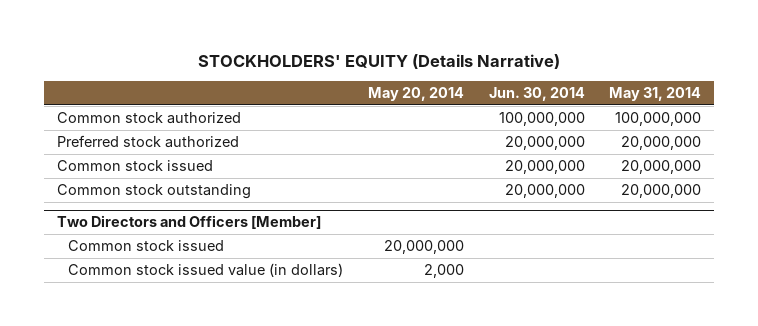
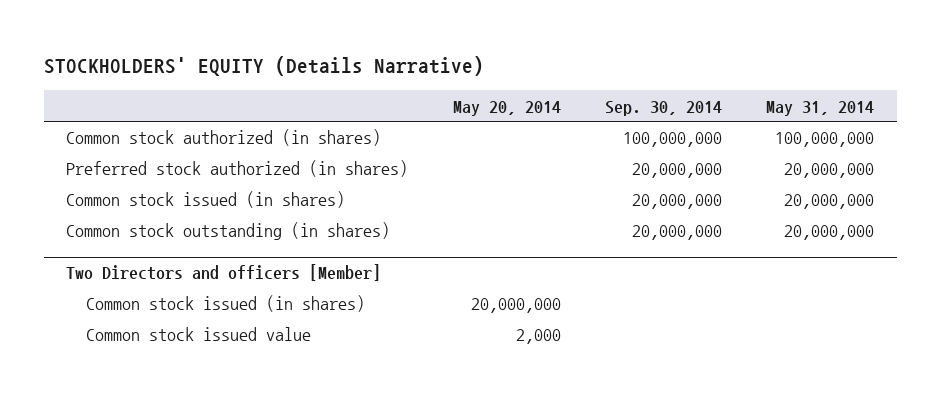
[488,86,585,101] Jun. 30, 2014 -> none
none -> [604,100,722,116] Sep. 30, 2014
[56,112,241,125] Common stock authorized -> [66,129,382,147] Common stock authorized (in shares)
[56,135,239,149] Preferred stock authorized -> [66,160,409,178] Preferred stock authorized (in shares)
[56,160,213,172] Common stock issued -> [66,191,346,209] Common stock issued (in shares)
[56,184,251,200] Common stock outstanding -> [66,222,391,241] Common stock outstanding (in shares)
[56,215,321,230] Two Directors and Officers [Member] -> [66,264,382,282] Two Directors and officers [Member]
[67,240,224,252] Common stock issued -> [86,295,366,313] Common stock issued (in shares)
[67,263,343,278] Common stock issued value (in dollars) -> [86,327,312,342] Common stock issued value

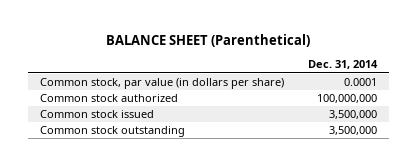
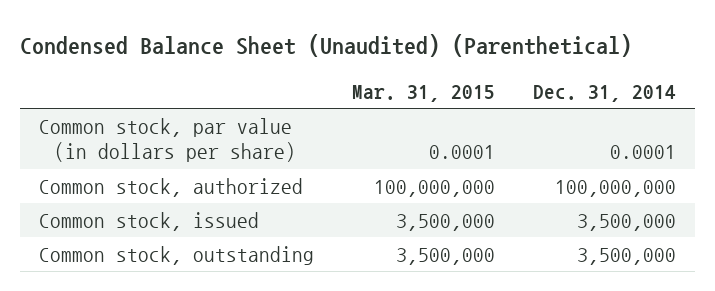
[106,34,311,48] BALANCE SHEET (Parenthetical) -> [20,33,633,57] Condensed Balance Sheet (Unaudited) (Parenthetical)
none -> [352,84,496,102] Mar. 31, 2015
[39,94,178,103] Common stock authorized -> [39,177,304,197] Common stock, authorized
[39,110,154,119] Common stock issued -> [39,211,260,231] Common stock, issued
[39,126,185,138] Common stock outstanding -> [39,245,315,265] Common stock, outstanding

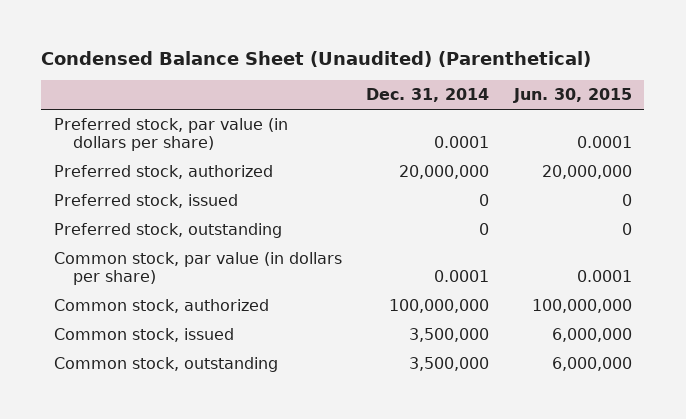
[352,84,496,102] Mar. 31, 2015 -> none
none -> [512,88,632,104] Jun. 30, 2015
none -> [53,118,288,152] Preferred stock, par value (in dollars per share)
none -> [53,165,273,180] Preferred stock, authorized
none -> [53,194,238,209] Preferred stock, issued
none -> [53,223,282,239] Preferred stock, outstanding

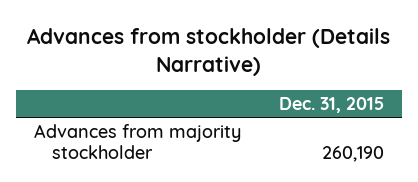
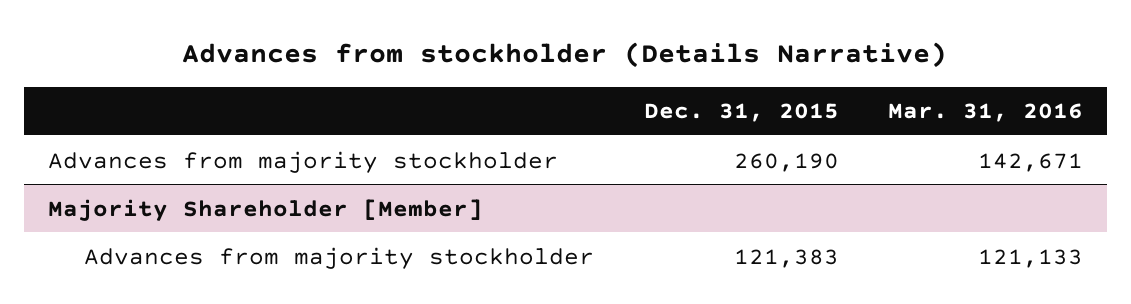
none -> [887,103,1083,123] Mar. 31, 2016
none -> [48,198,484,221] Majority Shareholder [Member]
none -> [84,246,595,269] Advances from majority stockholder

